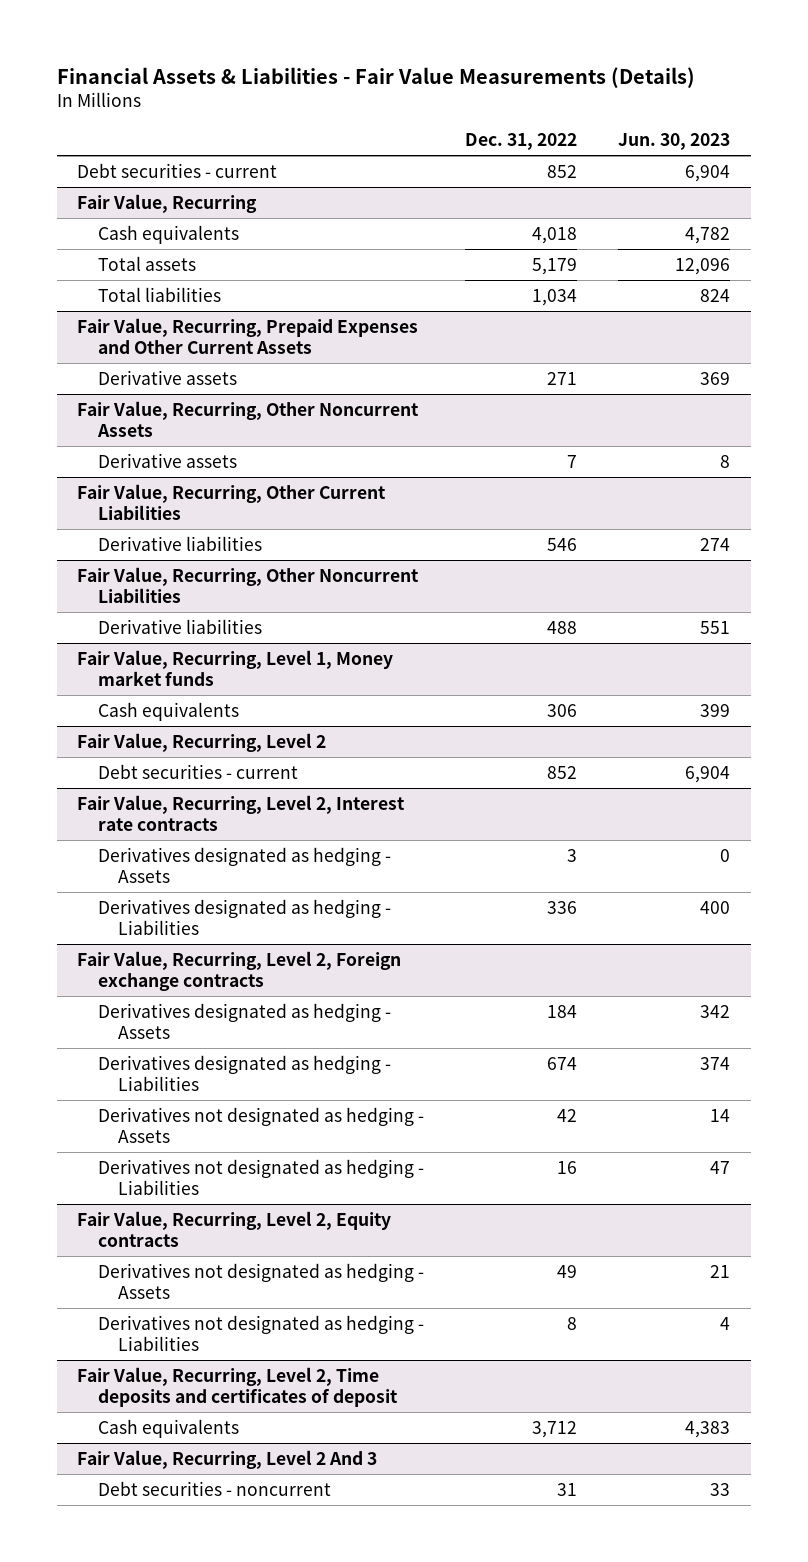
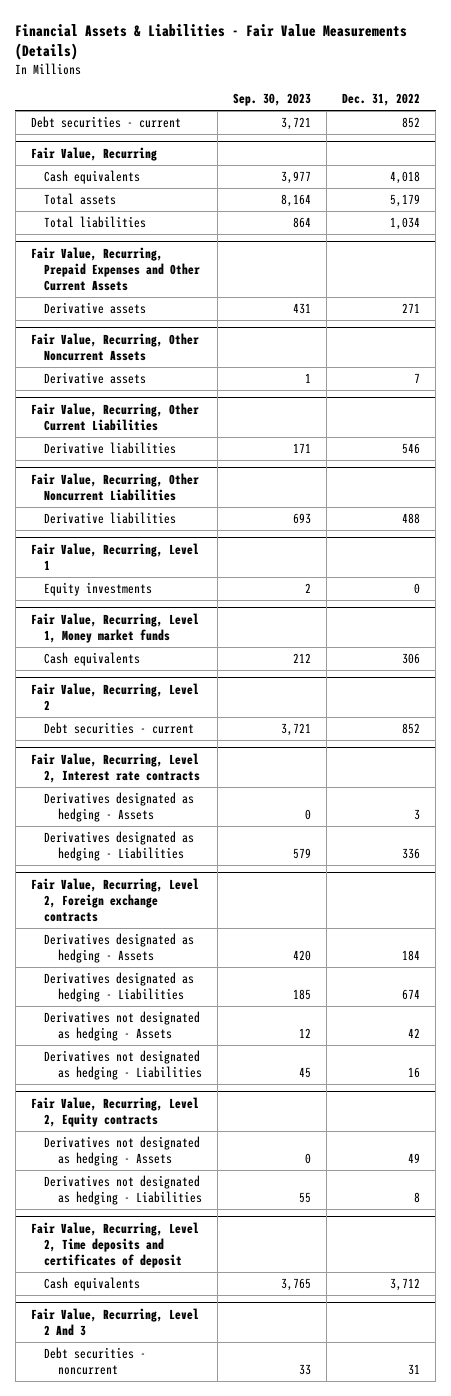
[618,133,731,151] Jun. 30, 2023 -> none
none -> [233,93,312,107] Sep. 30, 2023
none -> [30,543,199,570] Fair Value, Recurring, Level 1
none -> [44,582,153,597] Equity investments

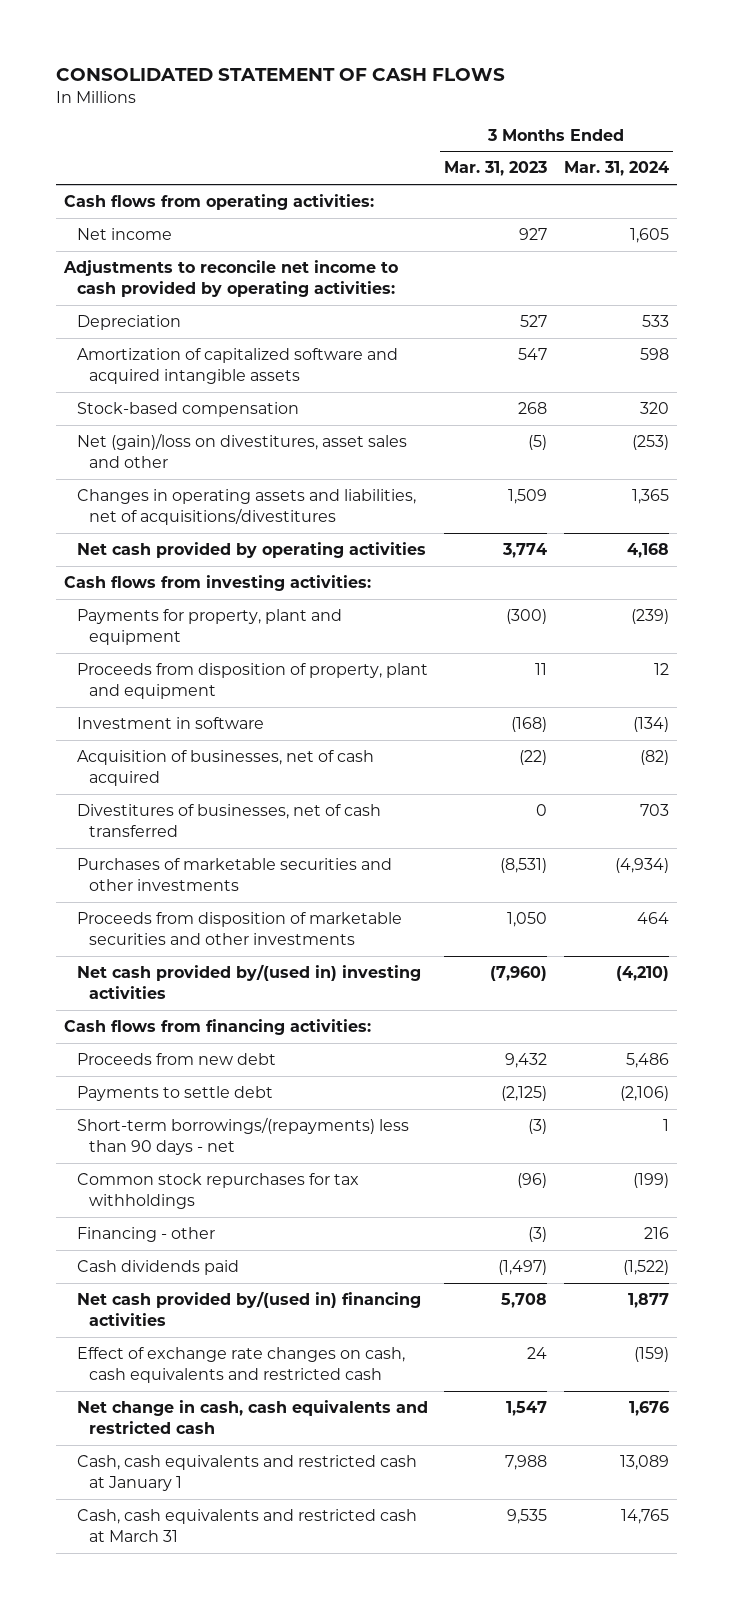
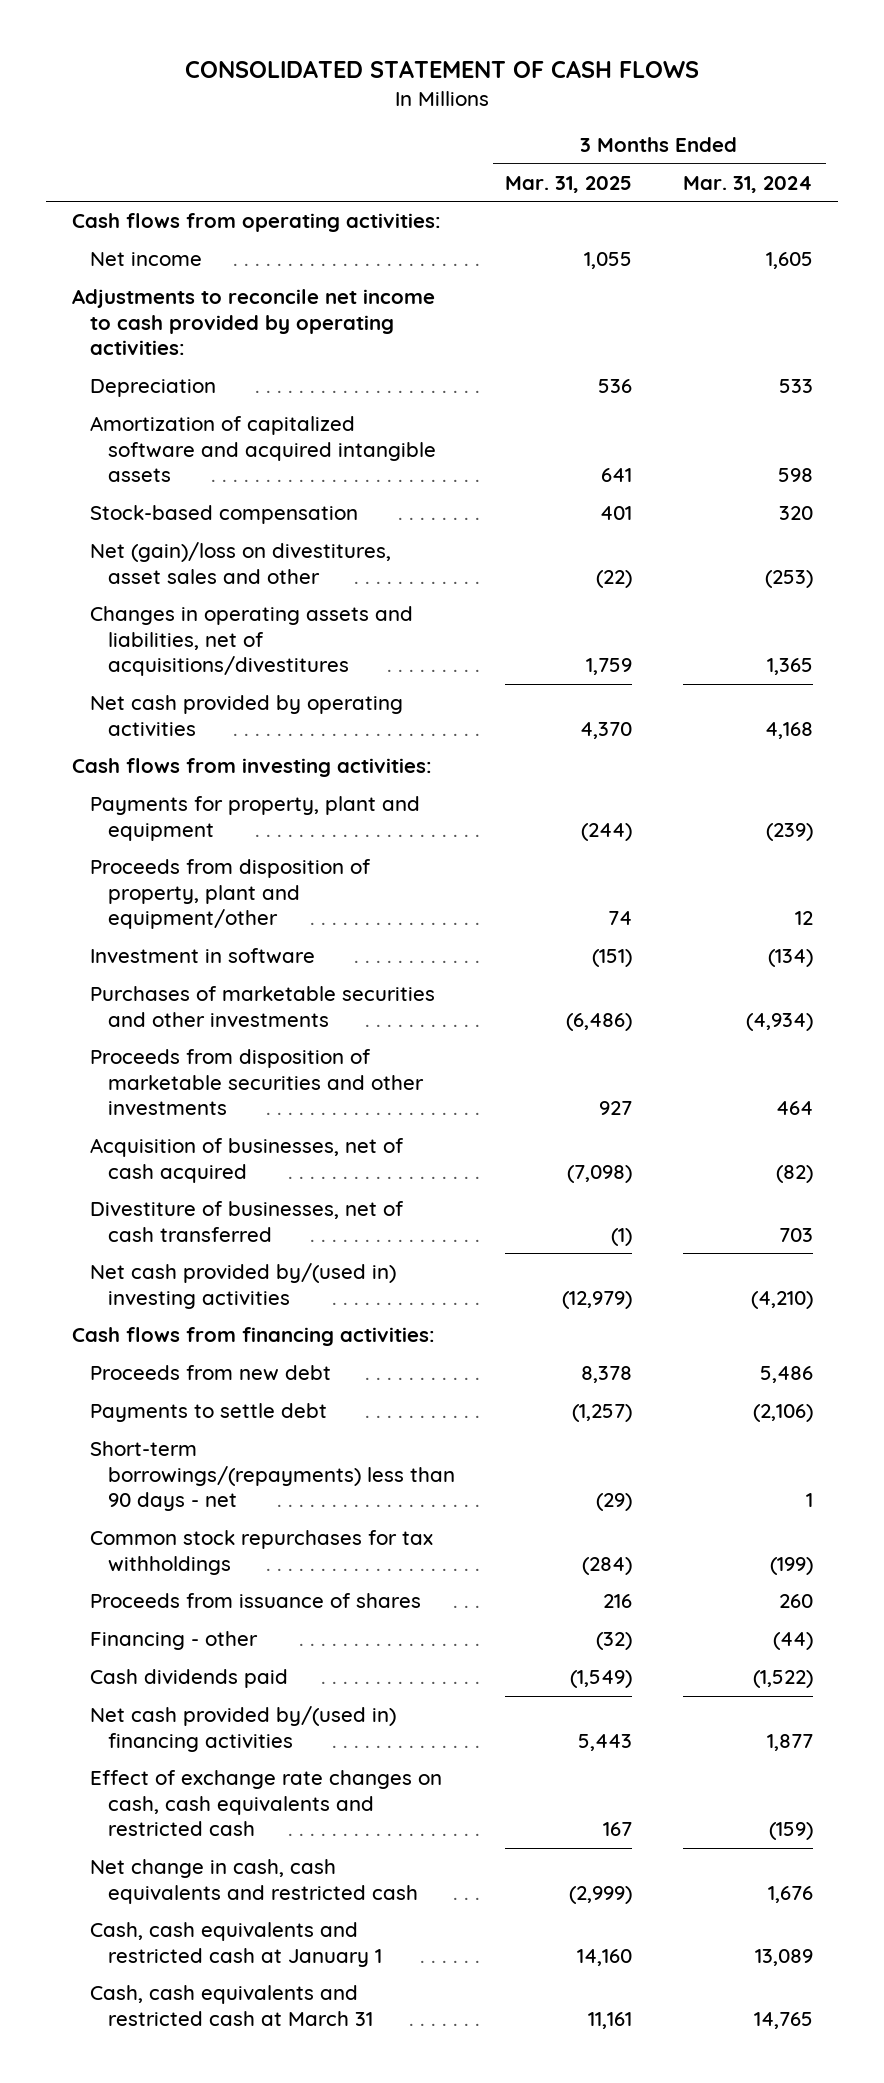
[444,161,548,177] Mar. 31, 2023 -> none
none -> [505,175,633,193] Mar. 31, 2025
[76,663,428,699] Proceeds from disposition of property, plant and equipment -> [89,859,371,930] Proceeds from disposition of property, plant and equipment/other
[76,804,381,837] Divestitures of businesses, net of cash transferred -> none
[76,750,374,786] Acquisition of businesses, net of cash acquired -> [89,1138,404,1183] Acquisition of businesses, net of cash acquired
none -> [89,1201,404,1242] Divestiture of businesses, net of cash transferred
none -> [89,1593,421,1609] Proceeds from issuance of shares
[643,1227,669,1240] 216 -> [772,1632,813,1651] (44)

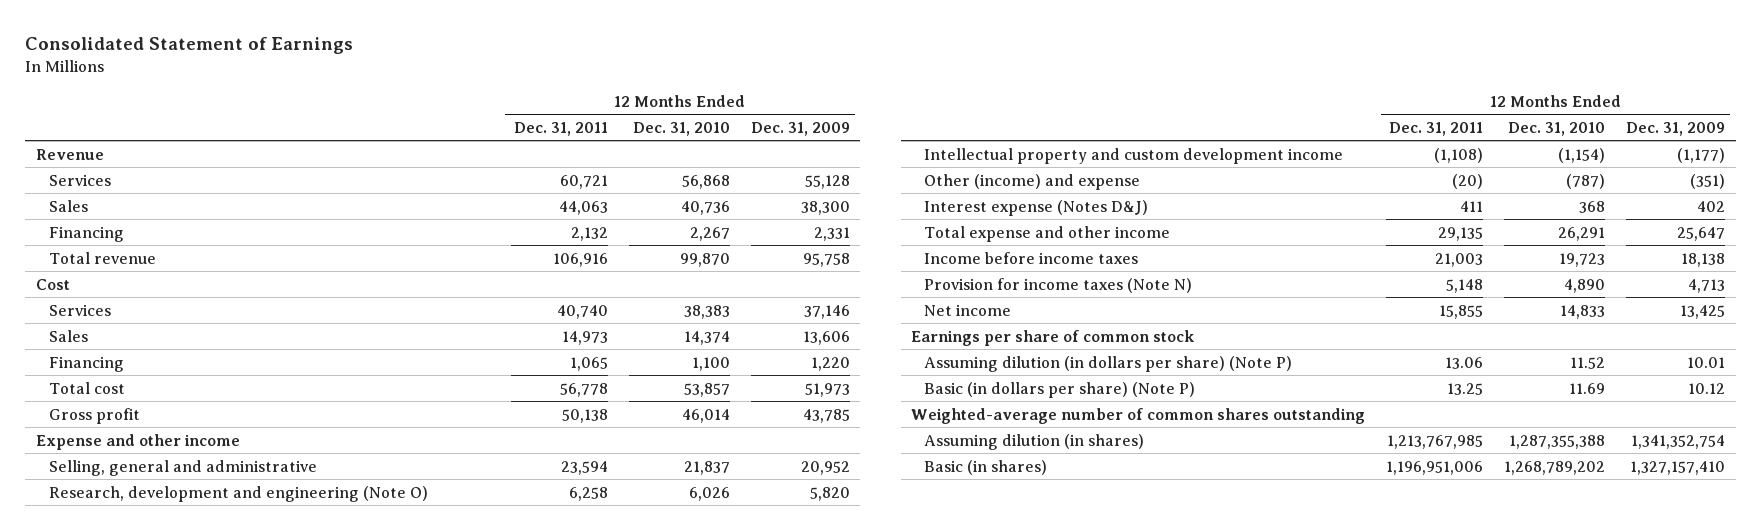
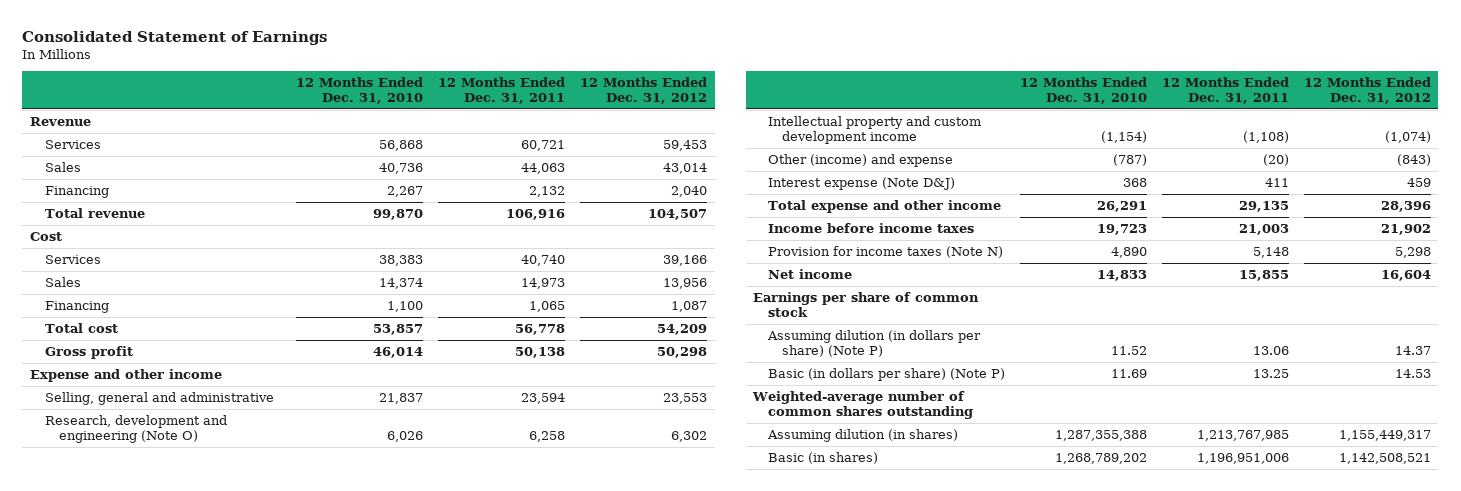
[750,121,850,136] Dec. 31, 2009 -> none
none -> [580,76,708,104] 12 Months Ended Dec. 31, 2012
[924,199,1149,216] Interest expense (Notes D&J) -> [767,177,955,191] Interest expense (Note D&J)

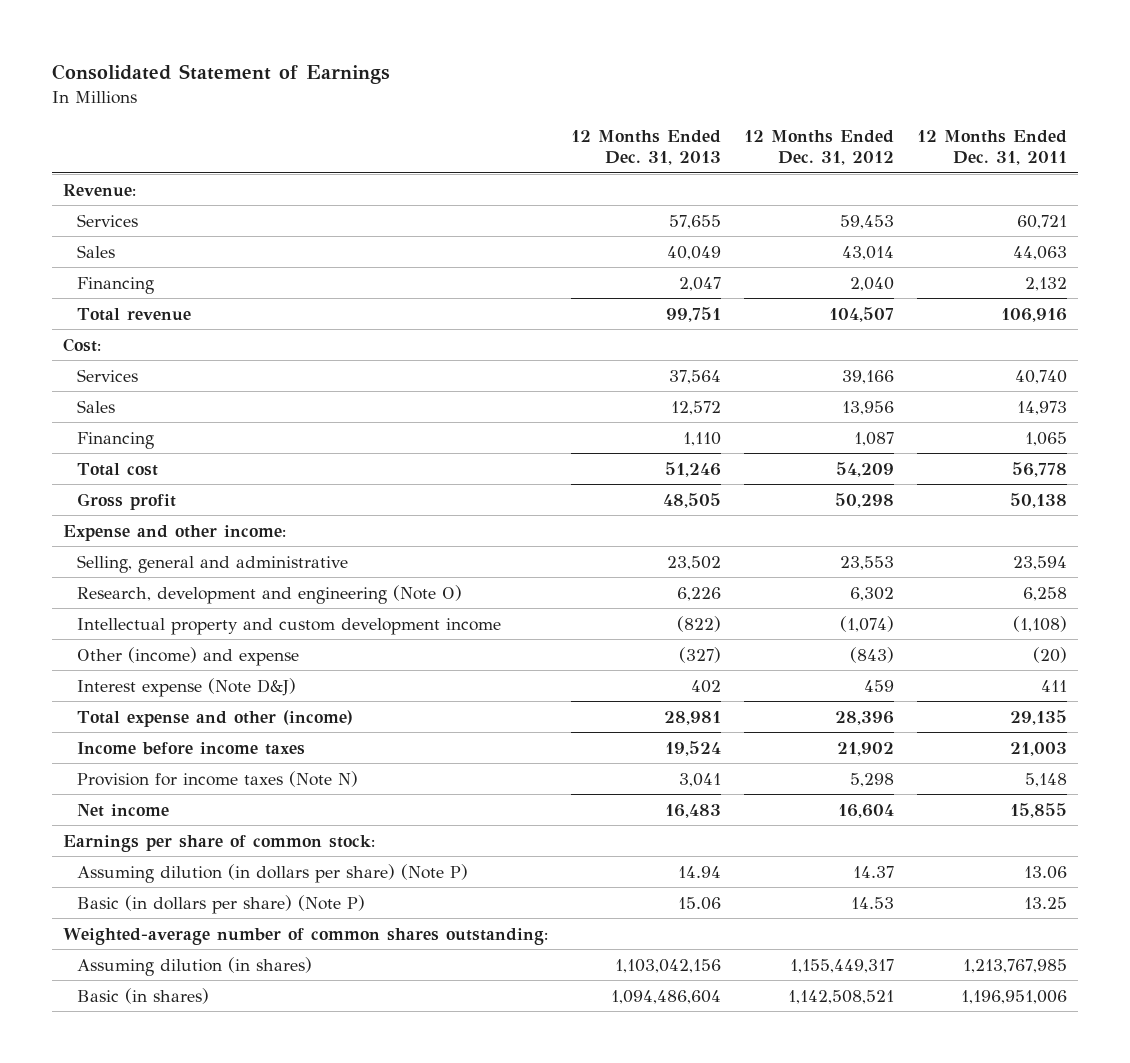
[296,76,424,104] 12 Months Ended Dec. 31, 2010 -> none
none -> [571,130,722,166] 12 Months Ended Dec. 31, 2013
[29,117,91,127] Revenue -> [63,183,137,197] Revenue:
[29,232,62,242] Cost -> [63,337,102,352] Cost:
[29,369,222,383] Expense and other income -> [63,524,287,541] Expense and other income:
[767,200,1001,214] Total expense and other income -> [76,709,353,727] Total expense and other (income)
[753,292,980,318] Earnings per share of common stock -> [63,834,376,852] Earnings per share of common stock:
[752,391,973,420] Weighted-average number of common shares outstanding -> [63,927,549,945] Weighted-average number of common shares outstanding:

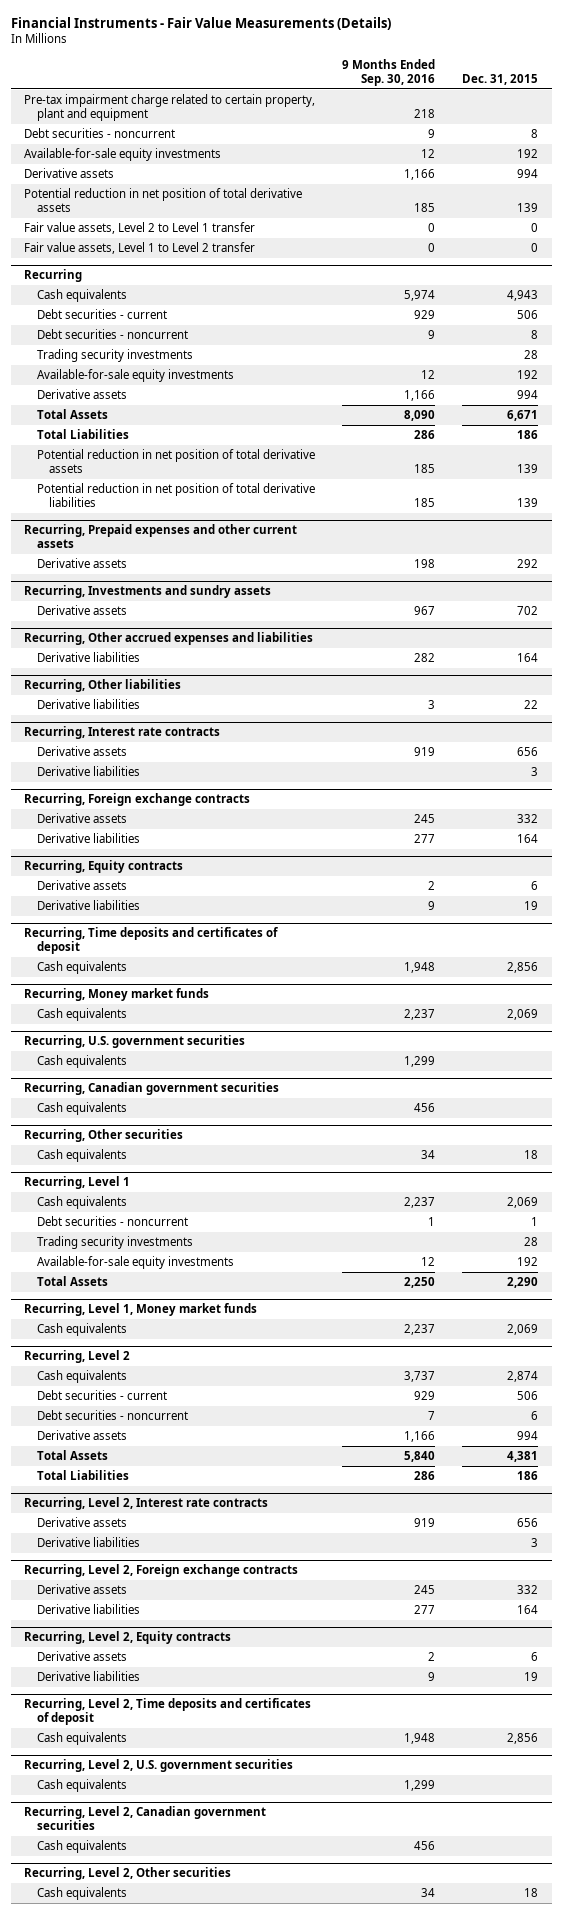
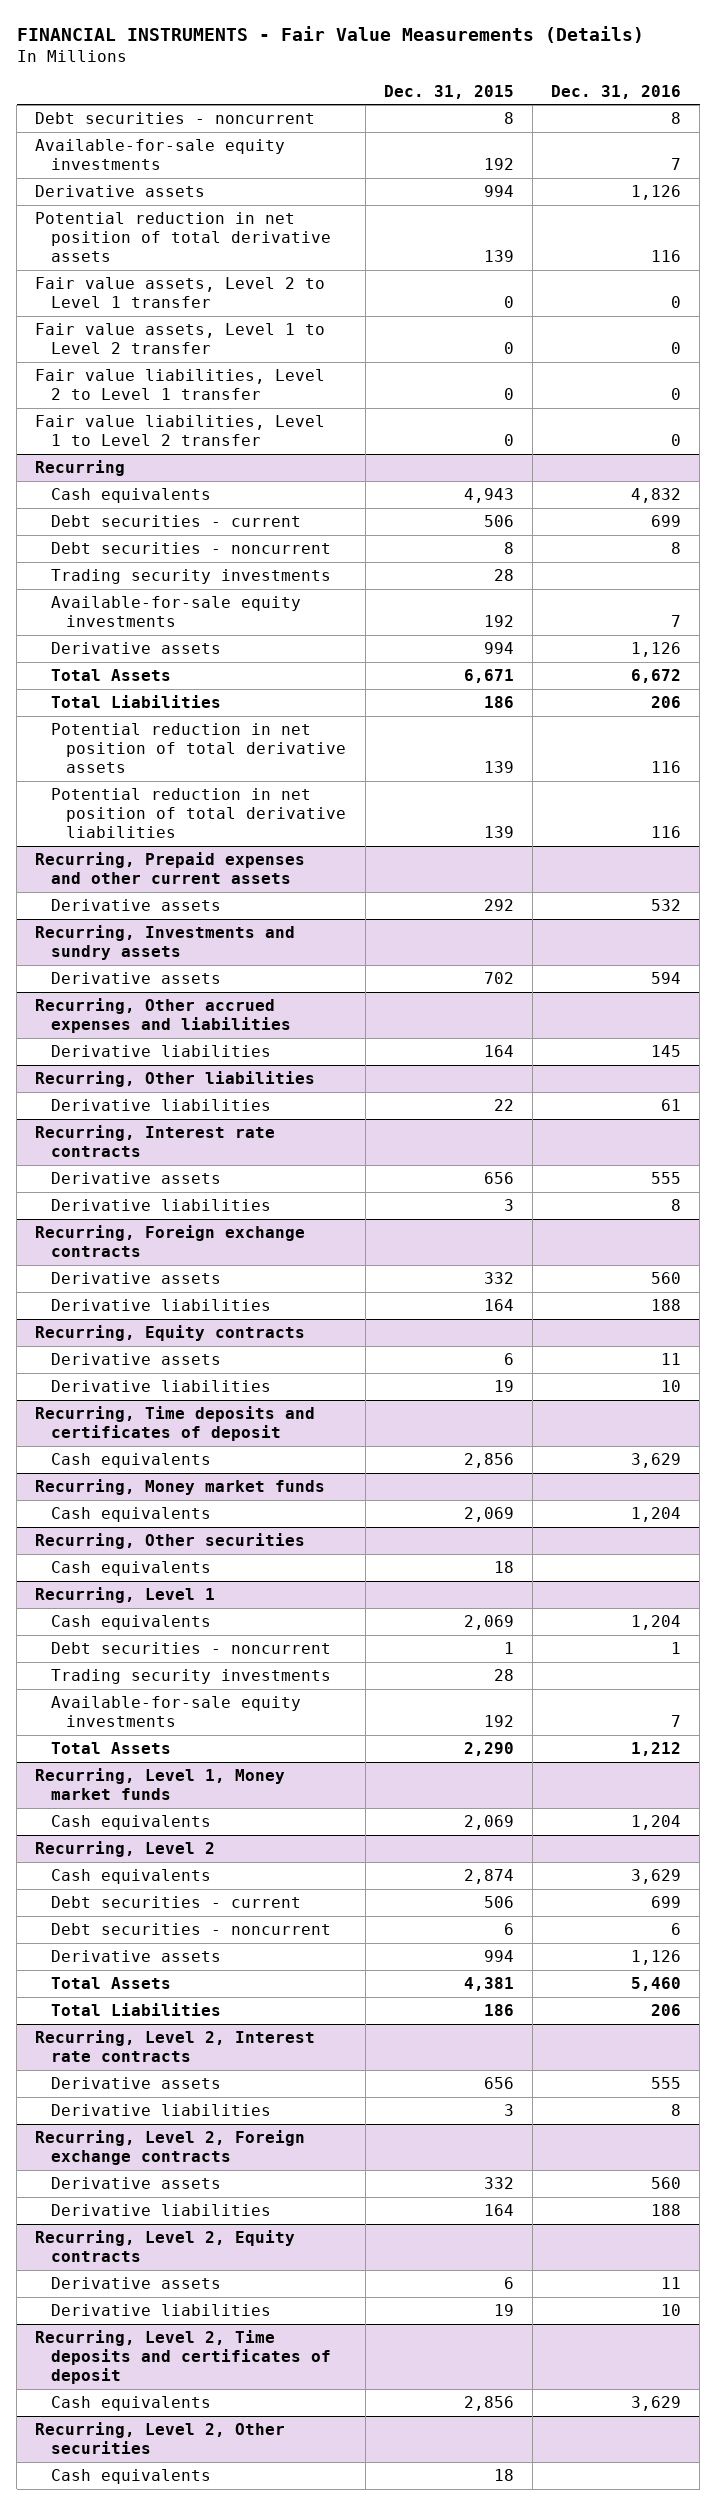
[10,17,391,31] Financial Instruments - Fair Value Measurements (Details) -> [16,25,644,43] FINANCIAL INSTRUMENTS - Fair Value Measurements (Details)
[342,58,436,86] 9 Months Ended Sep. 30, 2016 -> none
none -> [551,84,682,99] Dec. 31, 2016
[24,93,316,122] Pre-tax impairment charge related to certain property, plant and equipment -> none
none -> [35,369,326,401] Fair value liabilities, Level 2 to Level 1 transfer
none -> [35,415,326,447] Fair value liabilities, Level 1 to Level 2 transfer
[24,1034,246,1048] Recurring, U.S. government securities -> none
[36,1054,127,1068] Cash equivalents -> none
[24,1081,280,1095] Recurring, Canadian government securities -> none
[36,1101,127,1115] Cash equivalents -> none
[24,1758,294,1772] Recurring, Level 2, U.S. government securities -> none
[36,1778,127,1792] Cash equivalents -> none
[24,1805,267,1831] Recurring, Level 2, Canadian government securities -> none
[36,1839,127,1853] Cash equivalents -> none

